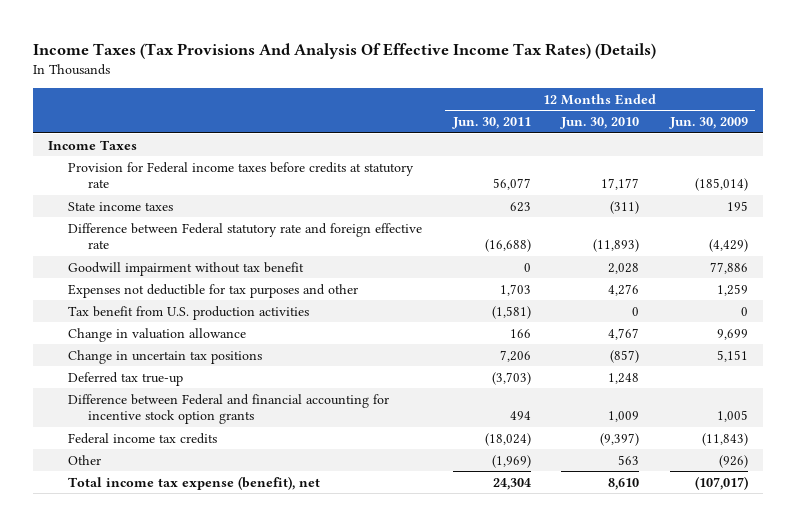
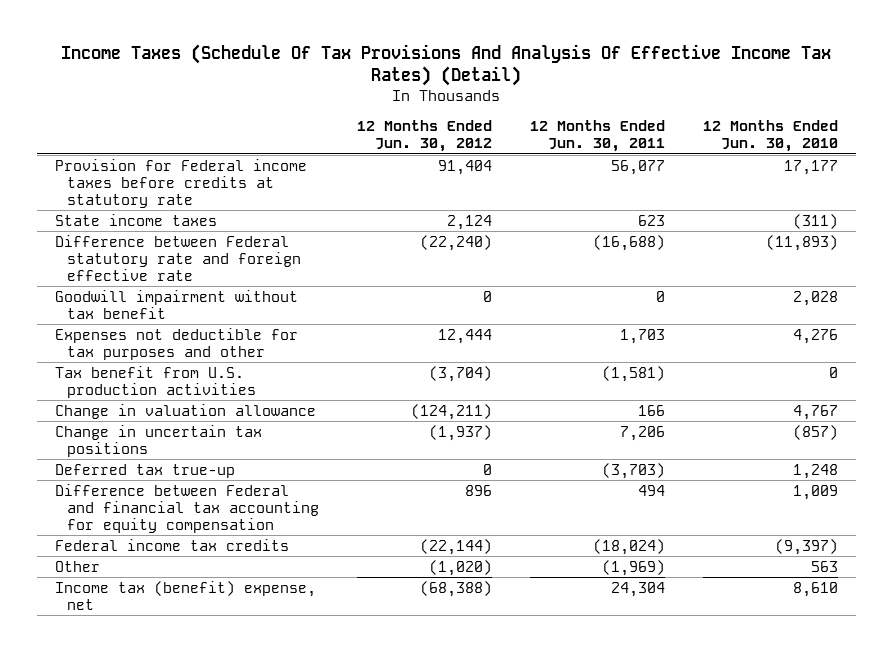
[32,42,656,59] Income Taxes (Tax Provisions And Analysis Of Effective Income Tax Rates) (Details) -> [61,43,832,87] Income Taxes (Schedule Of Tax Provisions And Analysis Of Effective Income Tax Rates) (Detail)
[668,117,748,130] Jun. 30, 2009 -> none
none -> [356,119,492,153] 12 Months Ended Jun. 30, 2012
[48,139,138,150] Income Taxes -> none
[67,393,389,425] Difference between Federal and financial accounting for incentive stock option grants -> [55,483,320,533] Difference between Federal and financial tax accounting for equity compensation
[67,475,320,490] Total income tax expense (benefit), net -> [55,580,317,610] Income tax (benefit) expense, net

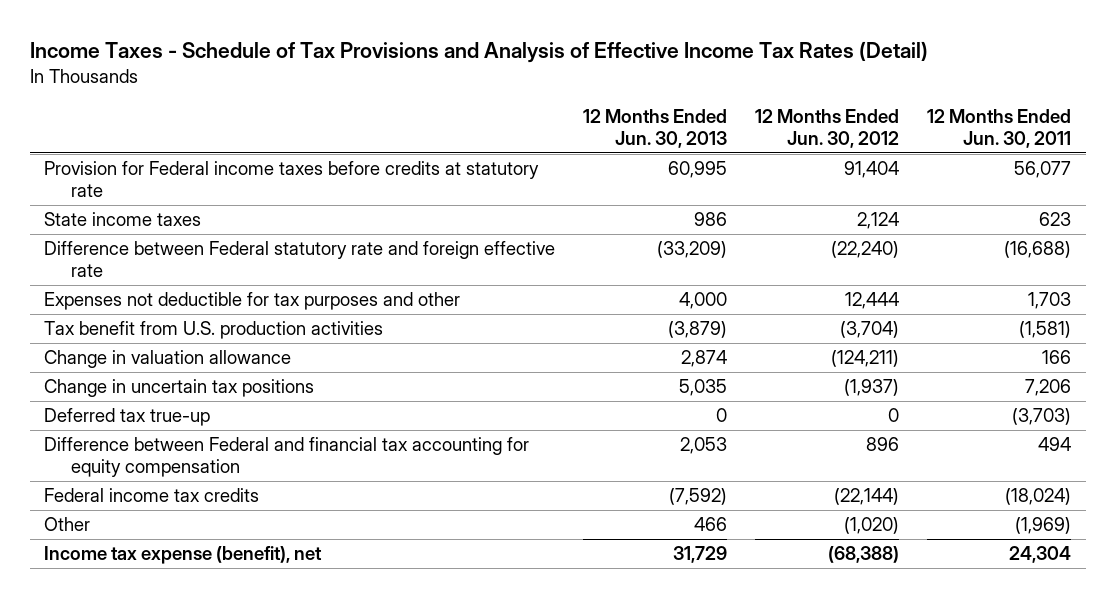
[61,43,832,87] Income Taxes (Schedule Of Tax Provisions And Analysis Of Effective Income Tax Rates) (Detail) -> [29,41,928,64] Income Taxes - Schedule of Tax Provisions and Analysis of Effective Income Tax Rates (Detail)
[702,119,838,153] 12 Months Ended Jun. 30, 2010 -> none
none -> [583,109,728,148] 12 Months Ended Jun. 30, 2013
[55,289,299,319] Goodwill impairment without tax benefit -> none
[55,580,317,610] Income tax (benefit) expense, net -> [44,546,323,565] Income tax expense (benefit), net

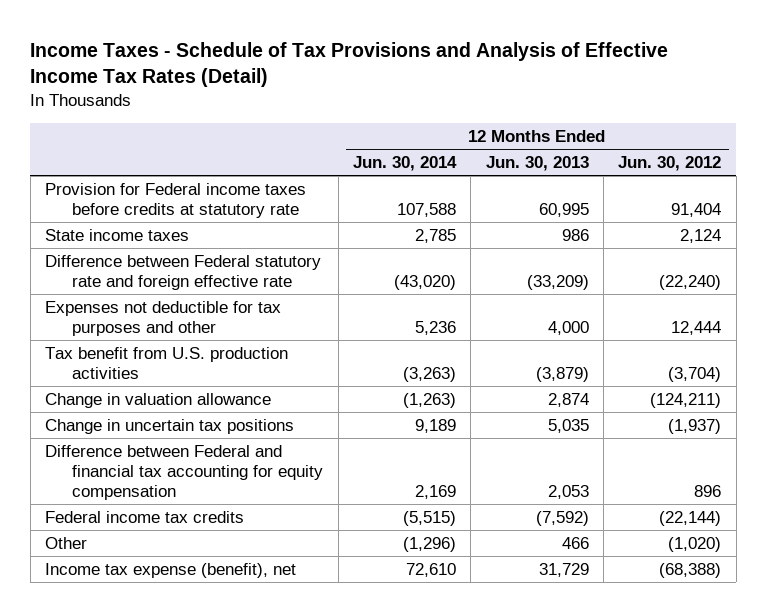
[927,109,1072,148] 12 Months Ended Jun. 30, 2011 -> none
none -> [352,156,457,172] Jun. 30, 2014
[44,408,211,427] Deferred tax true-up -> none

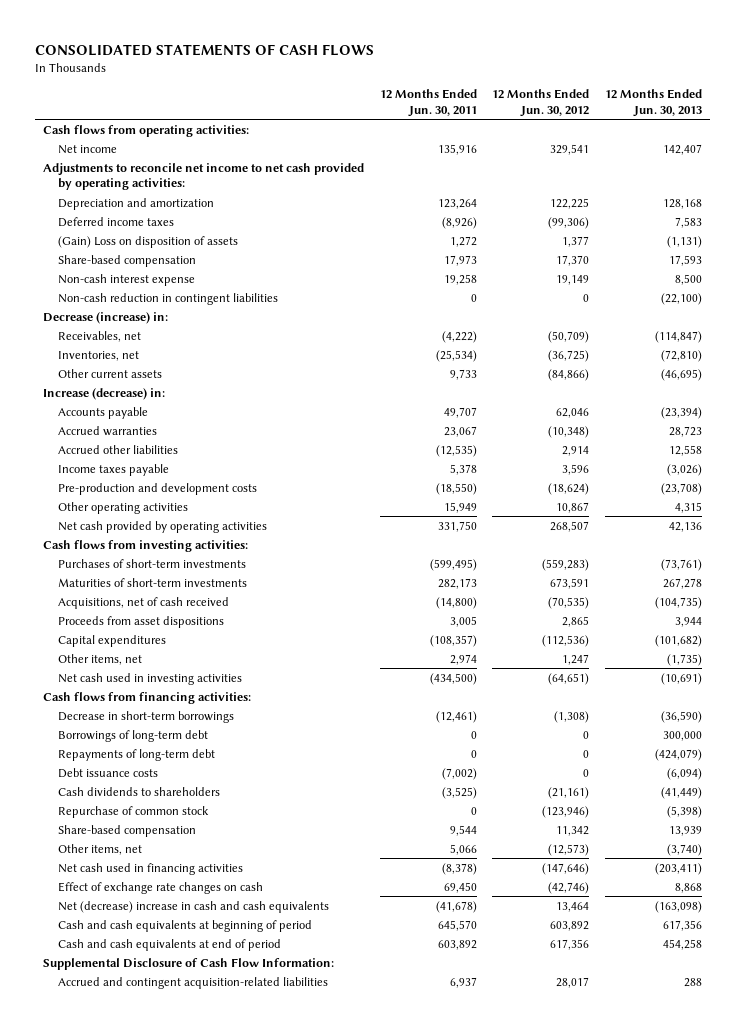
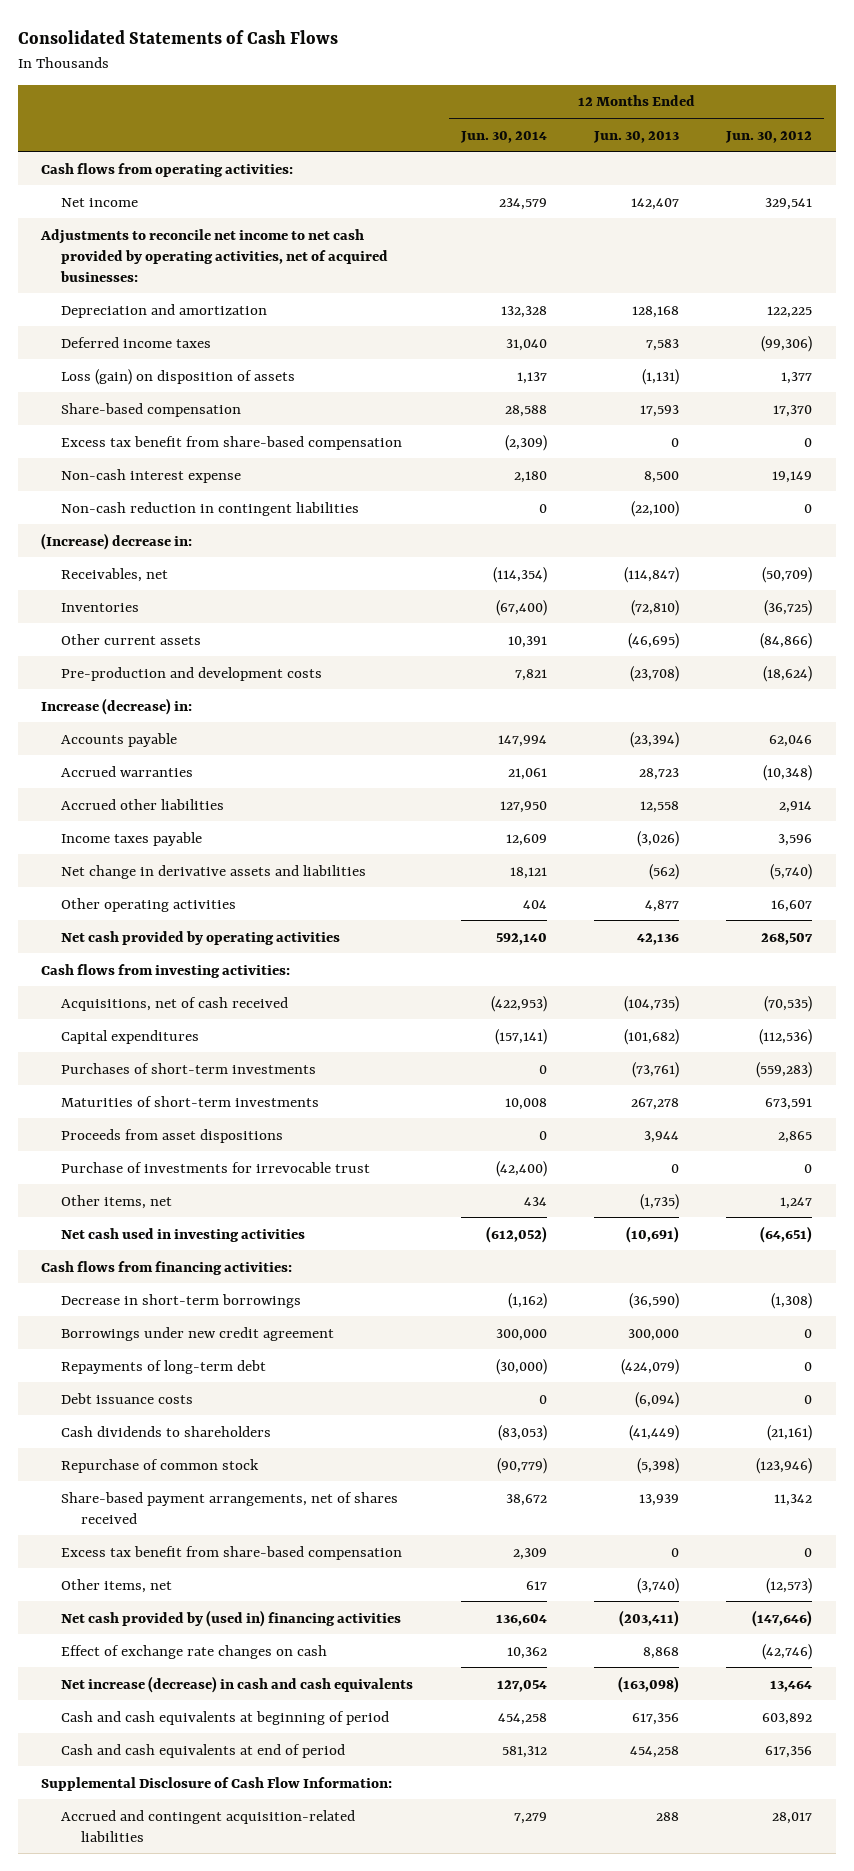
[34,43,374,56] CONSOLIDATED STATEMENTS OF CASH FLOWS -> [17,30,338,45] Consolidated Statements of Cash Flows
[379,89,477,117] 12 Months Ended Jun. 30, 2011 -> none
none -> [459,130,547,143] Jun. 30, 2014
[42,162,364,191] Adjustments to reconcile net income to net cash provided by operating activities: -> [40,228,389,282] Adjustments to reconcile net income to net cash provided by operating activities, net of acquired businesses:
[57,235,238,248] (Gain) Loss on disposition of assets -> [61,368,296,385] Loss (gain) on disposition of assets
none -> [61,435,403,450] Excess tax benefit from share-based compensation
[42,311,168,324] Decrease (increase) in: -> [41,532,193,550] (Increase) decrease in:
[57,350,139,361] Inventories, net -> [61,602,140,612] Inventories
[57,482,257,495] Pre-production and development costs -> [61,666,323,681] Pre-production and development costs
none -> [61,864,367,879] Net change in derivative assets and liabilities
[556,501,590,513] 10,867 -> [771,899,813,912] 16,607
[675,501,703,513] 4,315 -> [645,899,680,912] 4,877
[57,596,229,609] Acquisitions, net of cash received -> [61,996,289,1011] Acquisitions, net of cash received
[57,634,166,647] Capital expenditures -> [61,1029,200,1044] Capital expenditures
none -> [61,1161,371,1173] Purchase of investments for irrevocable trust
[57,729,208,742] Borrowings of long-term debt -> none
none -> [61,1326,335,1341] Borrowings under new credit agreement
[57,824,196,837] Share-based compensation -> [61,1491,399,1524] Share-based payment arrangements, net of shares received
none -> [61,1545,403,1560] Excess tax benefit from share-based compensation
[57,862,243,875] Net cash used in financing activities -> [61,1609,402,1627] Net cash provided by (used in) financing activities
[57,900,329,913] Net (decrease) increase in cash and cash equivalents -> [61,1675,414,1693] Net increase (decrease) in cash and cash equivalents

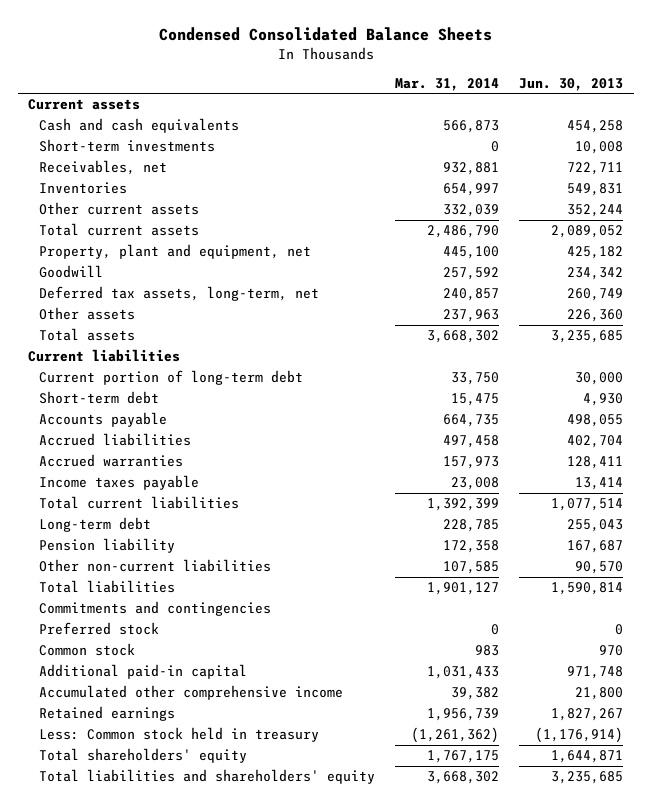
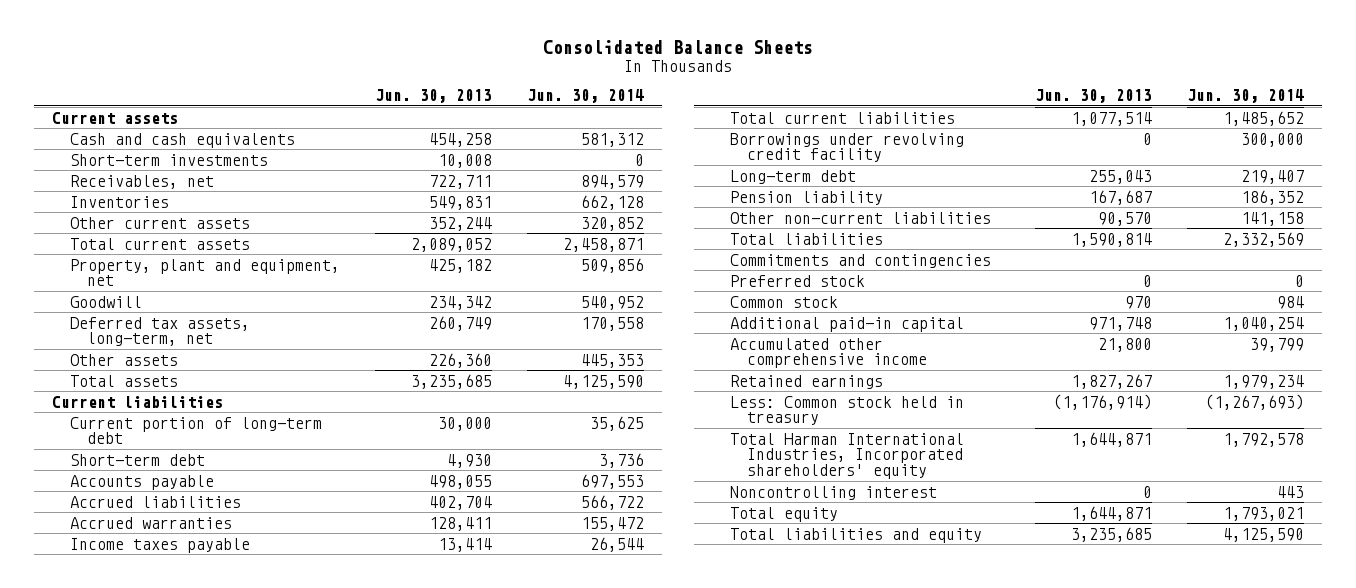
[158,26,492,41] Condensed Consolidated Balance Sheets -> [542,40,813,55] Consolidated Balance Sheets
[395,77,500,91] Mar. 31, 2014 -> none
none -> [527,89,645,104] Jun. 30, 2014
none -> [729,132,964,163] Borrowings under revolving credit facility
[38,748,247,764] Total shareholders' equity -> [729,432,964,480] Total Harman International Industries, Incorporated shareholders' equity
none -> [729,485,937,500] Noncontrolling interest
none -> [729,506,838,522] Total equity
[38,769,375,785] Total liabilities and shareholders' equity -> [729,527,982,543] Total liabilities and equity

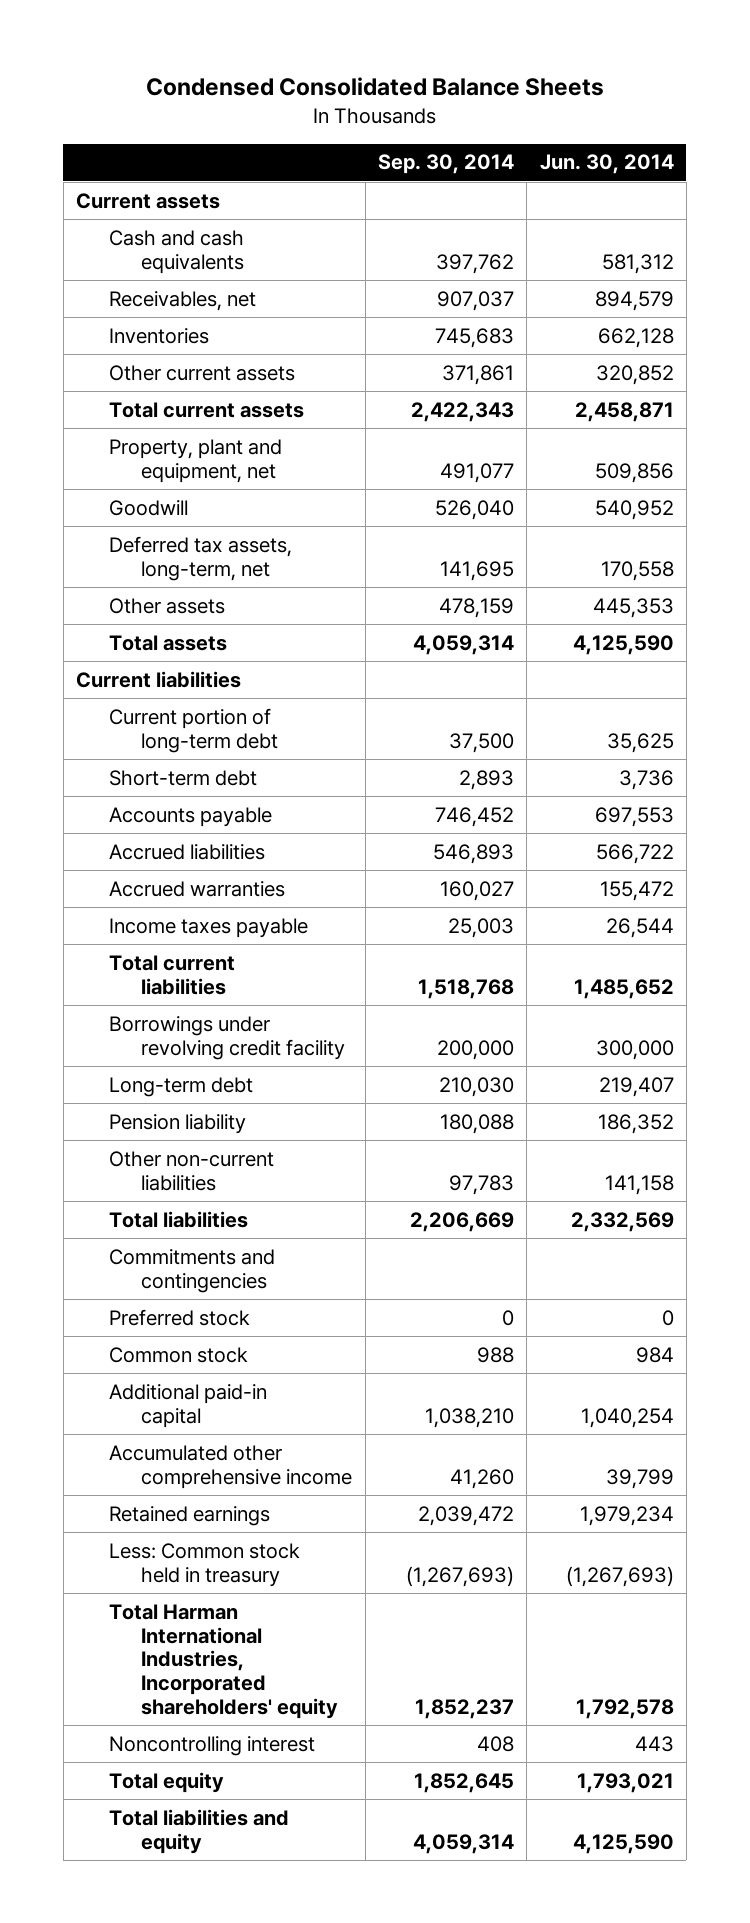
[542,40,813,55] Consolidated Balance Sheets -> [145,77,604,97] Condensed Consolidated Balance Sheets
[374,89,492,104] Jun. 30, 2013 -> none
none -> [377,154,514,175] Sep. 30, 2014
[69,153,268,166] Short-term investments -> none

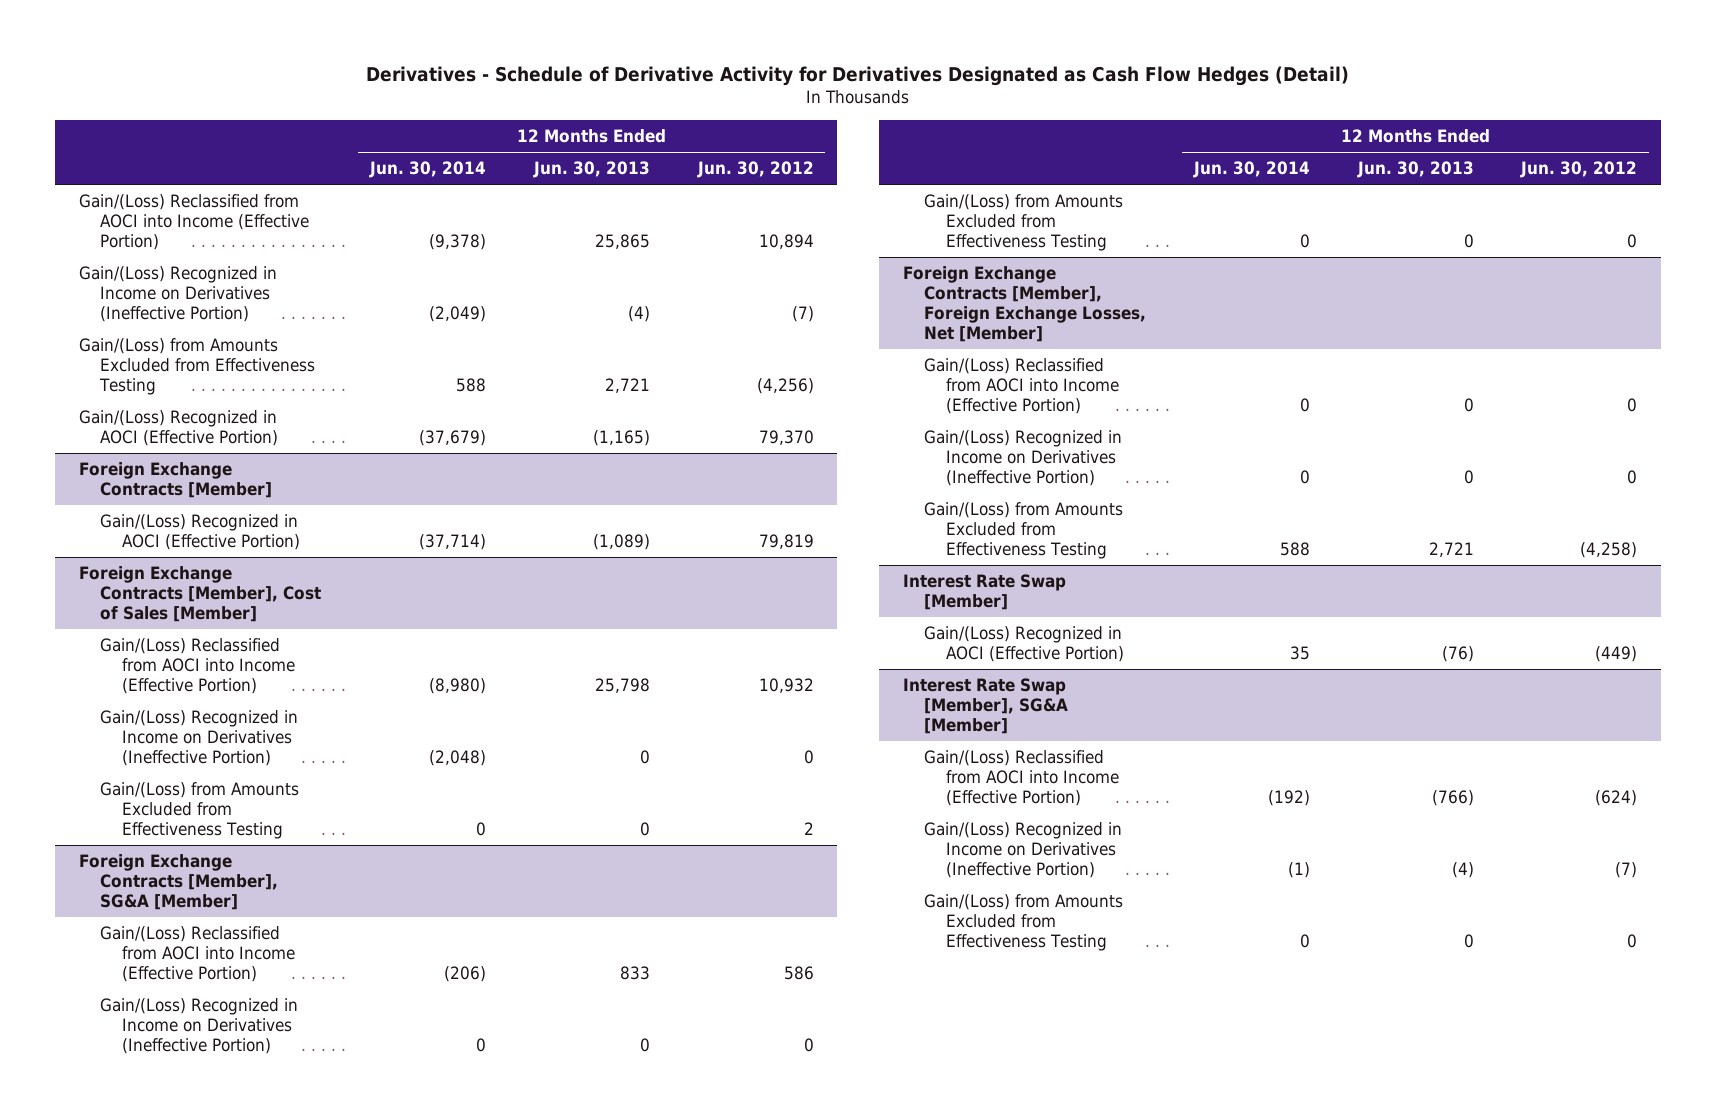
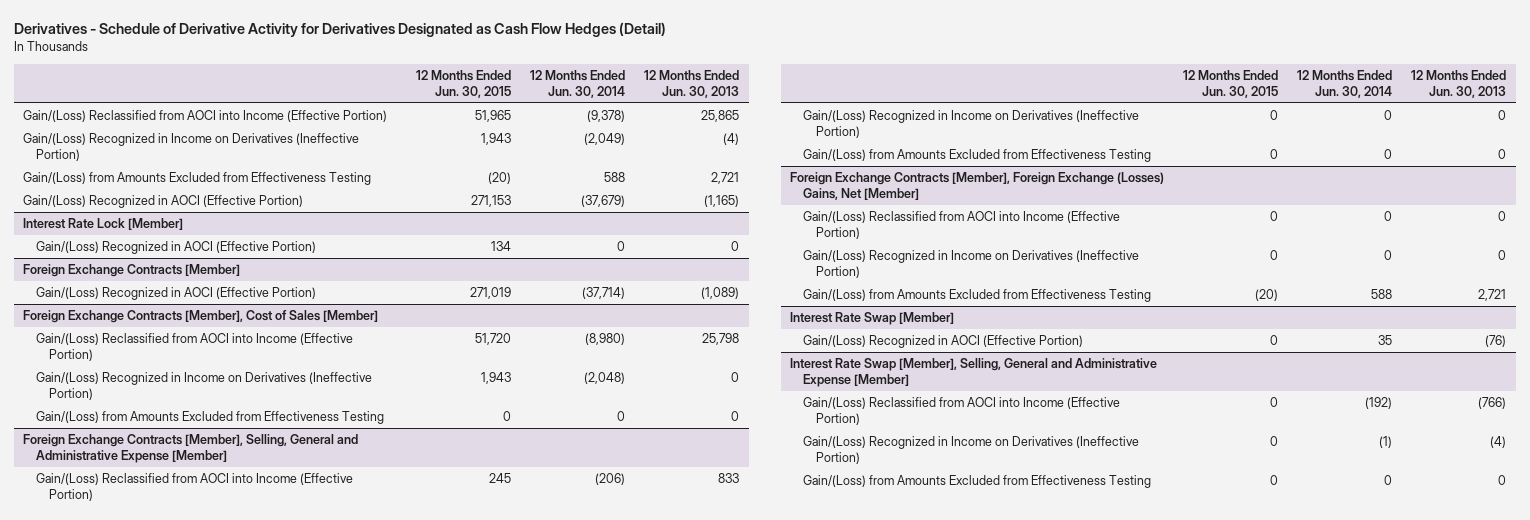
[696,161,814,179] Jun. 30, 2012 -> none
none -> [416,69,512,99] 12 Months Ended Jun. 30, 2015
none -> [23,218,184,231] Interest Rate Lock [Member]
none -> [36,241,317,255] Gain/(Loss) Recognized in AOCI (Effective Portion)
[78,854,279,911] Foreign Exchange Contracts [Member], SG&A [Member] -> none
none -> [23,434,359,464] Foreign Exchange Contracts [Member], Selling, General and Administrative Expense [Member]
[902,266,1147,342] Foreign Exchange Contracts [Member], Foreign Exchange Losses, Net [Member] -> [790,172,1165,201] Foreign Exchange Contracts [Member], Foreign Exchange (Losses) Gains, Net [Member]
[902,678,1069,735] Interest Rate Swap [Member], SG&A [Member] -> none
none -> [790,358,1158,388] Interest Rate Swap [Member], Selling, General and Administrative Expense [Member]

